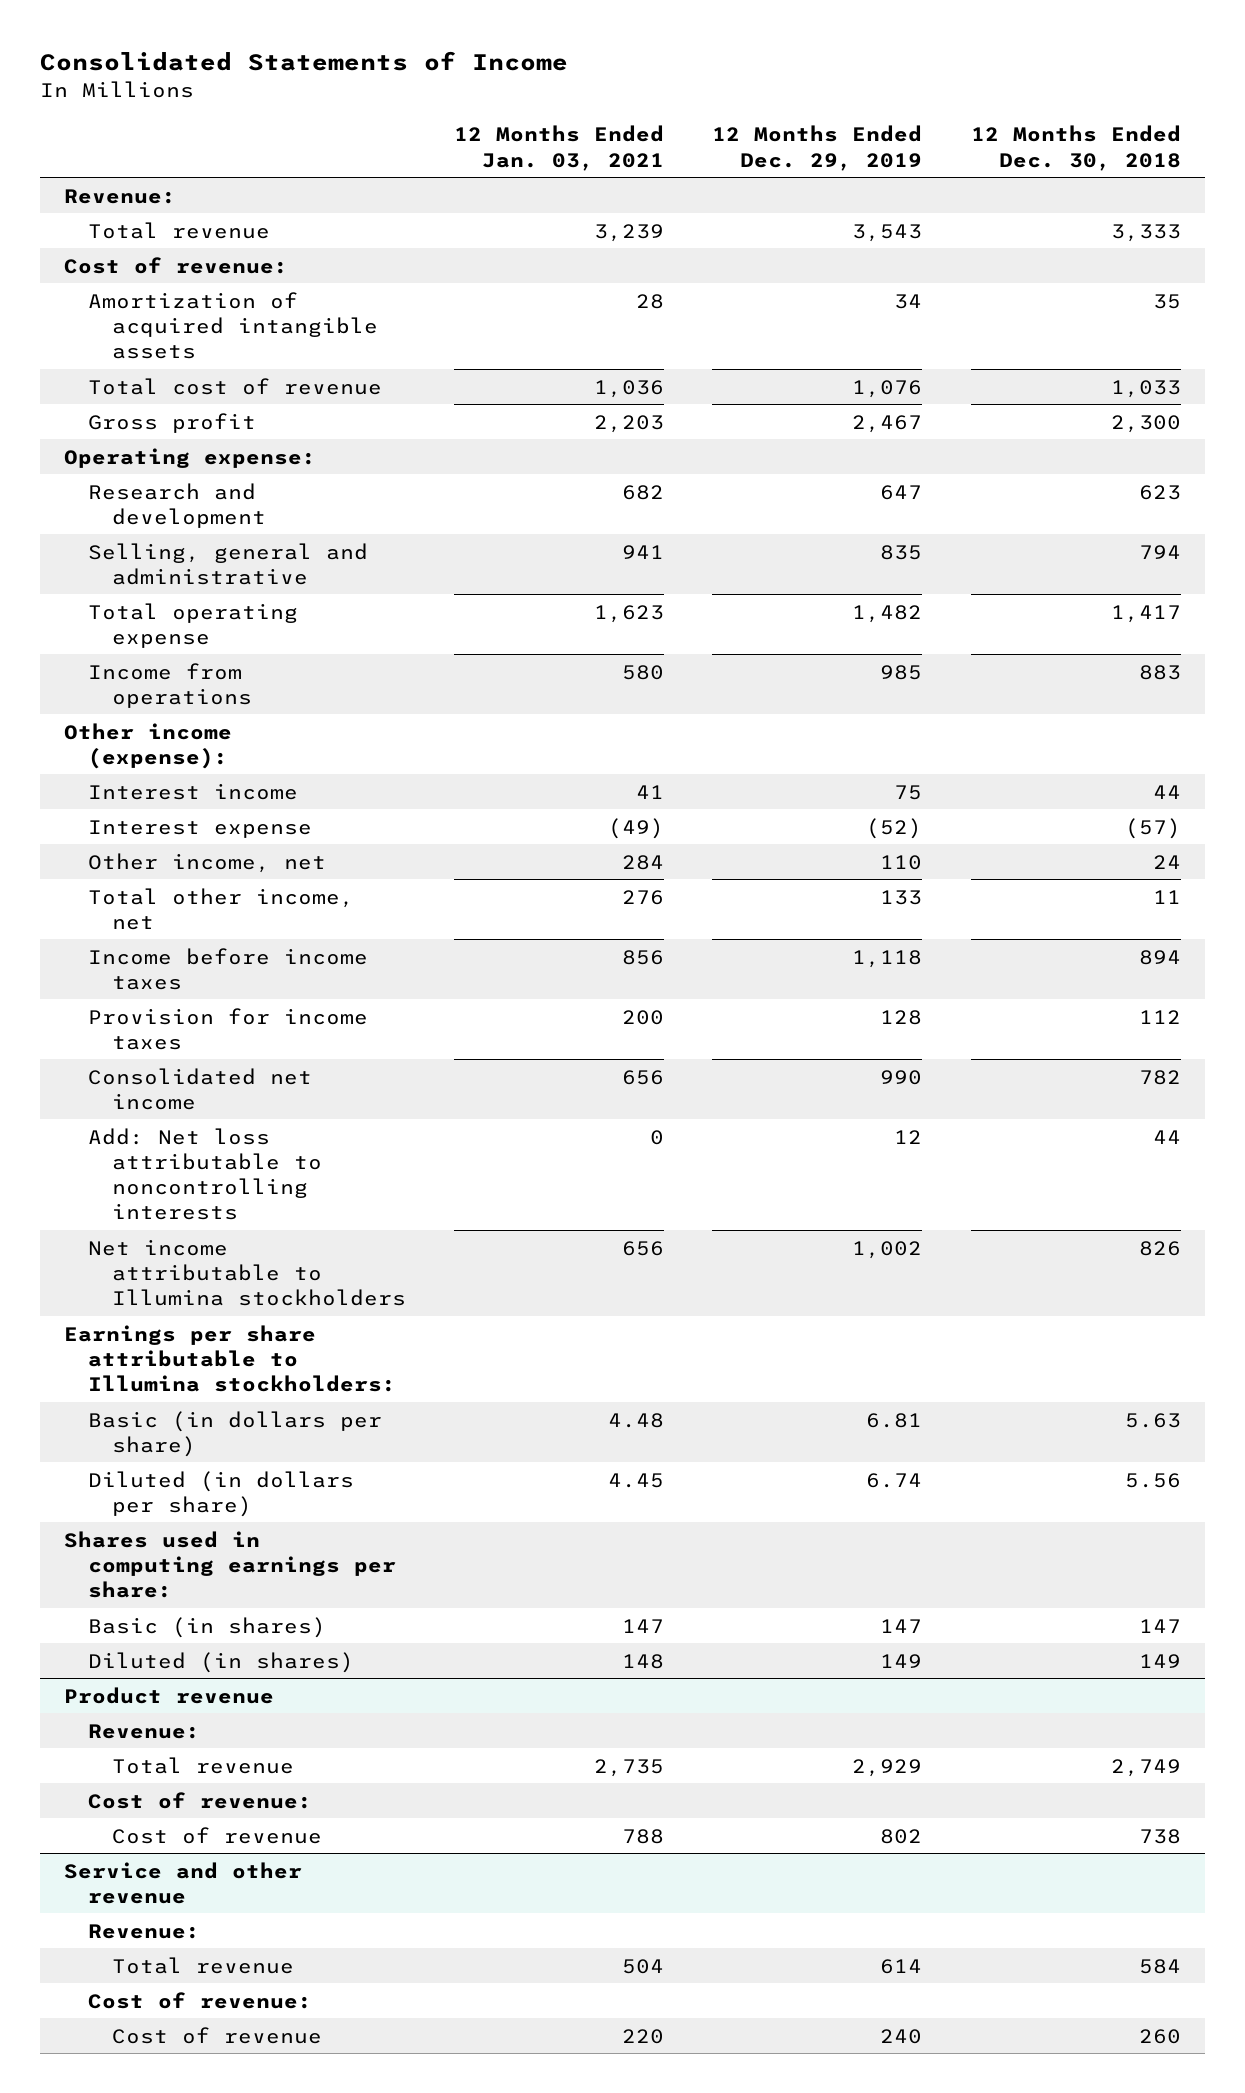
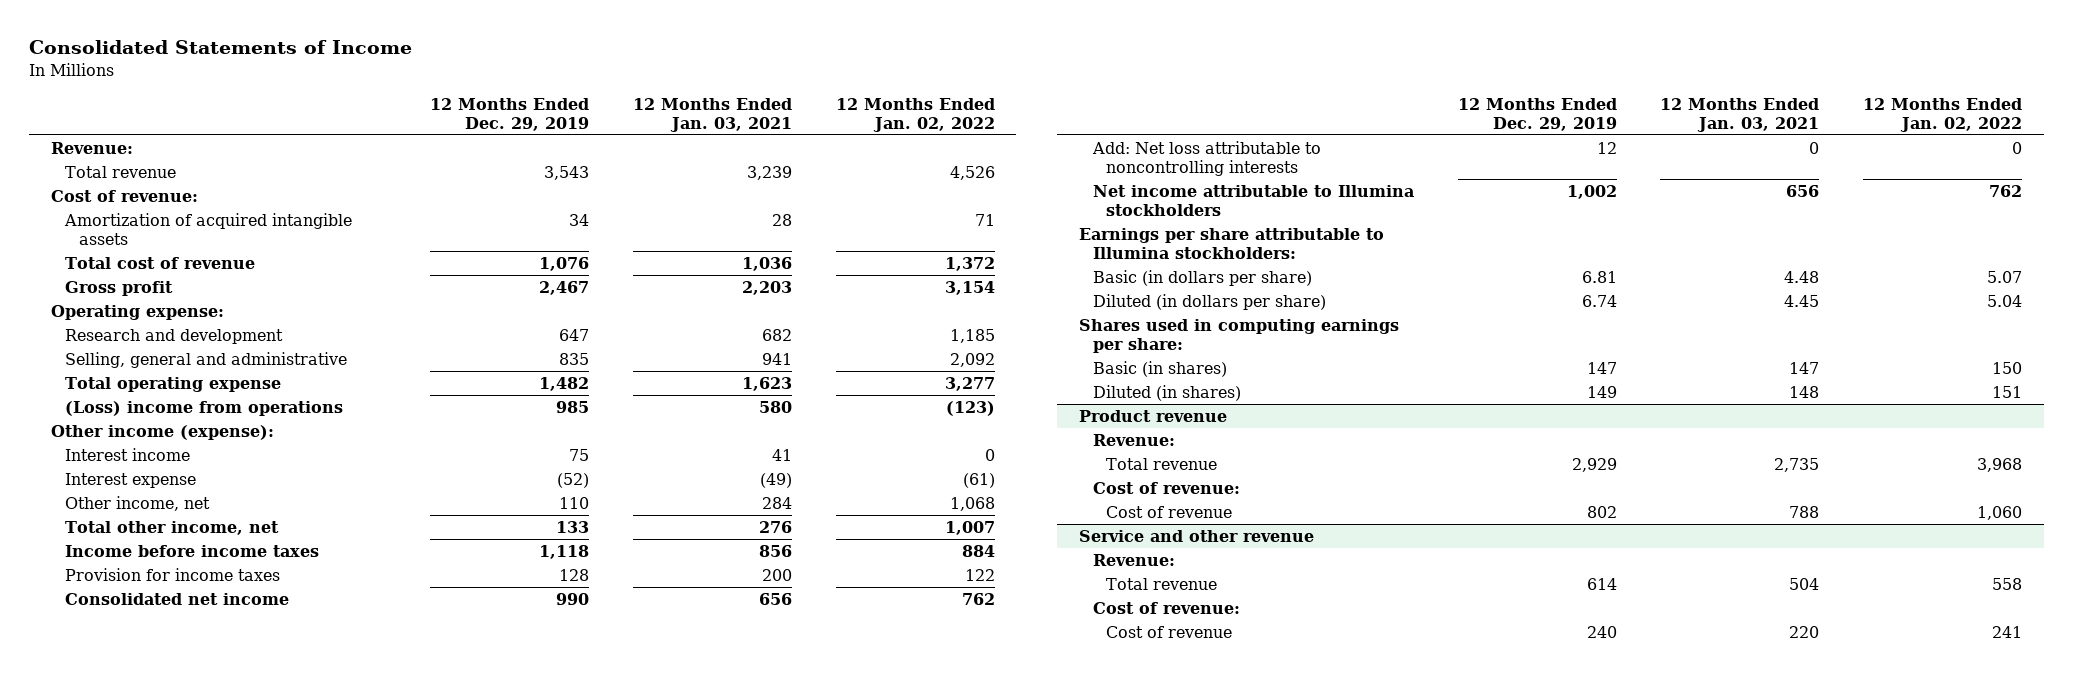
[970,125,1181,171] 12 Months Ended Dec. 30, 2018 -> none
none -> [835,98,995,133] 12 Months Ended Jan. 02, 2022
[87,662,252,708] Income from operations -> [64,400,343,416] (Loss) income from operations

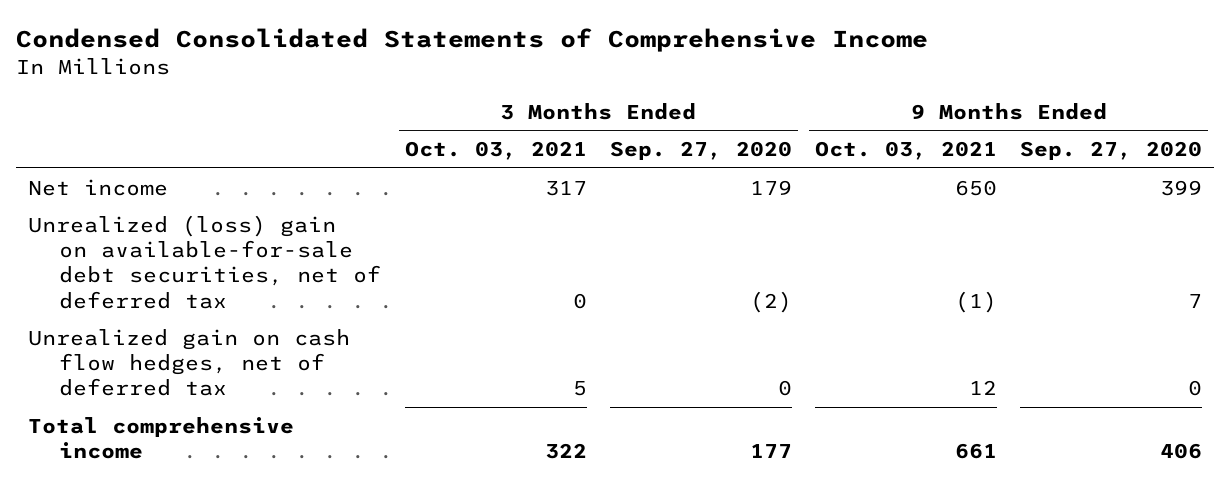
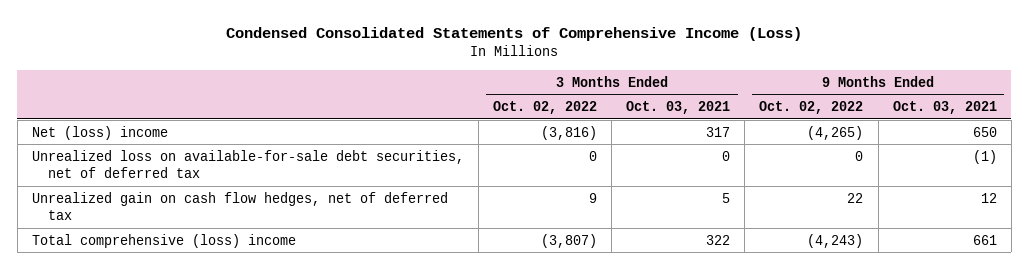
[16,27,929,52] Condensed Consolidated Statements of Comprehensive Income -> [226,27,803,42] Condensed Consolidated Statements of Comprehensive Income (Loss)
[609,141,792,161] Sep. 27, 2020 -> none
[1020,141,1203,161] Sep. 27, 2020 -> none
none -> [493,101,598,115] Oct. 02, 2022
none -> [759,101,864,115] Oct. 02, 2022
[27,178,168,196] Net income -> [31,125,168,140] Net (loss) income
[27,214,382,309] Unrealized (loss) gain on available-for-sale debt securities, net of deferred tax -> [31,149,464,178] Unrealized loss on available-for-sale debt securities, net of deferred tax
[27,416,294,459] Total comprehensive income -> [31,233,296,248] Total comprehensive (loss) income

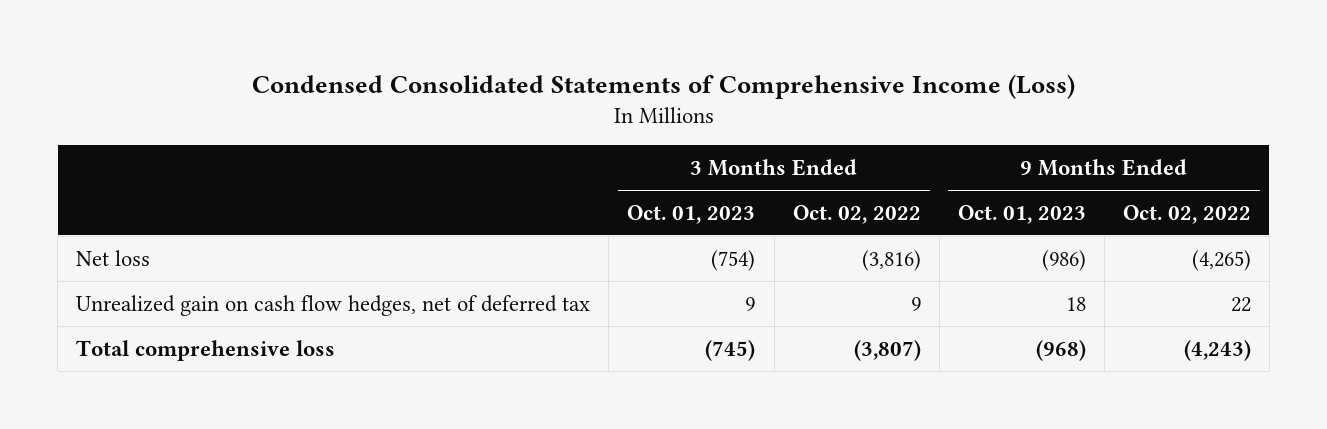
[626,101,731,115] Oct. 03, 2021 -> none
[892,101,997,115] Oct. 03, 2021 -> none
none -> [627,204,756,224] Oct. 01, 2023
none -> [957,204,1086,224] Oct. 01, 2023
[31,149,464,178] Unrealized loss on available-for-sale debt securities, net of deferred tax -> none
[31,125,168,140] Net (loss) income -> [76,249,151,266] Net loss
[31,233,296,248] Total comprehensive (loss) income -> [76,339,336,361] Total comprehensive loss

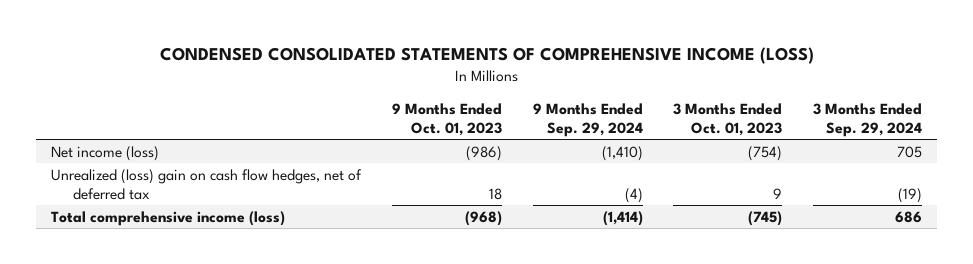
[251,73,1075,99] Condensed Consolidated Statements of Comprehensive Income (Loss) -> [159,47,814,65] CONDENSED CONSOLIDATED STATEMENTS OF COMPREHENSIVE INCOME (LOSS)
[792,204,921,224] Oct. 02, 2022 -> none
[1122,204,1251,224] Oct. 02, 2022 -> none
none -> [532,103,643,137] 9 Months Ended Sep. 29, 2024
none -> [812,103,922,137] 3 Months Ended Sep. 29, 2024
[76,249,151,266] Net loss -> [51,145,160,161] Net income (loss)
[76,294,591,316] Unrealized gain on cash flow hedges, net of deferred tax -> [51,168,363,200] Unrealized (loss) gain on cash flow hedges, net of deferred tax
[76,339,336,361] Total comprehensive loss -> [51,210,286,226] Total comprehensive income (loss)

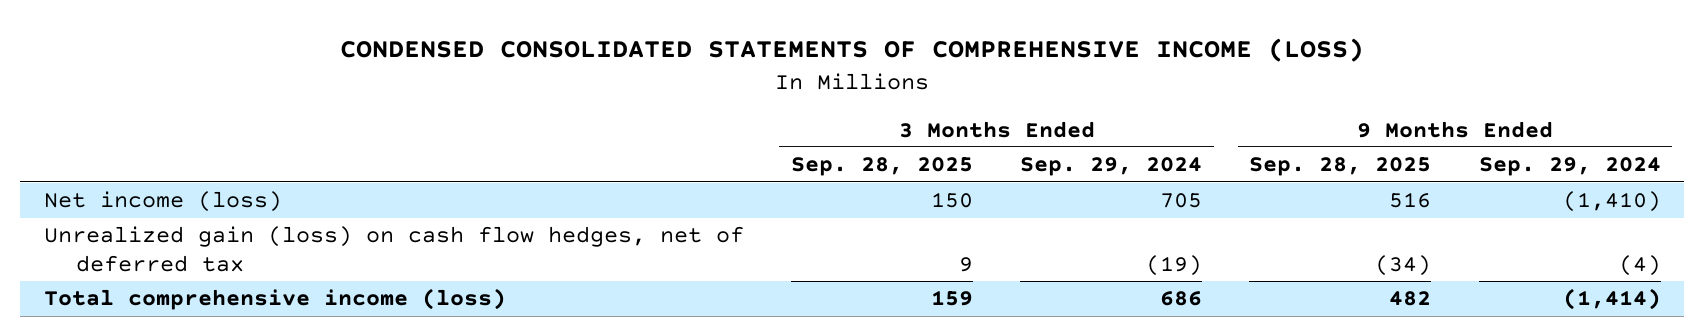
[391,103,502,136] 9 Months Ended Oct. 01, 2023 -> none
[673,103,783,136] 3 Months Ended Oct. 01, 2023 -> none
none -> [791,157,974,177] Sep. 28, 2025
none -> [1249,157,1432,177] Sep. 28, 2025
[51,168,363,200] Unrealized (loss) gain on cash flow hedges, net of deferred tax -> [43,226,744,272] Unrealized gain (loss) on cash flow hedges, net of deferred tax

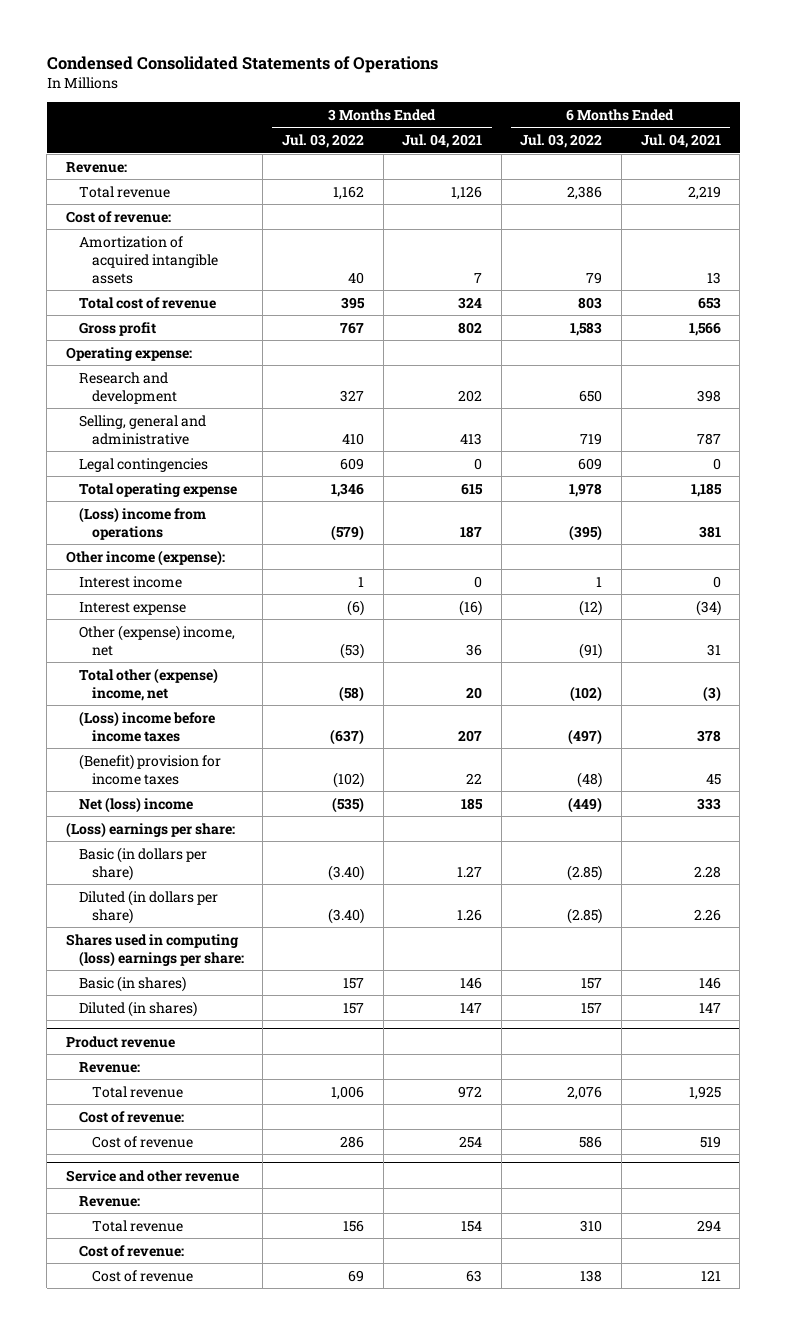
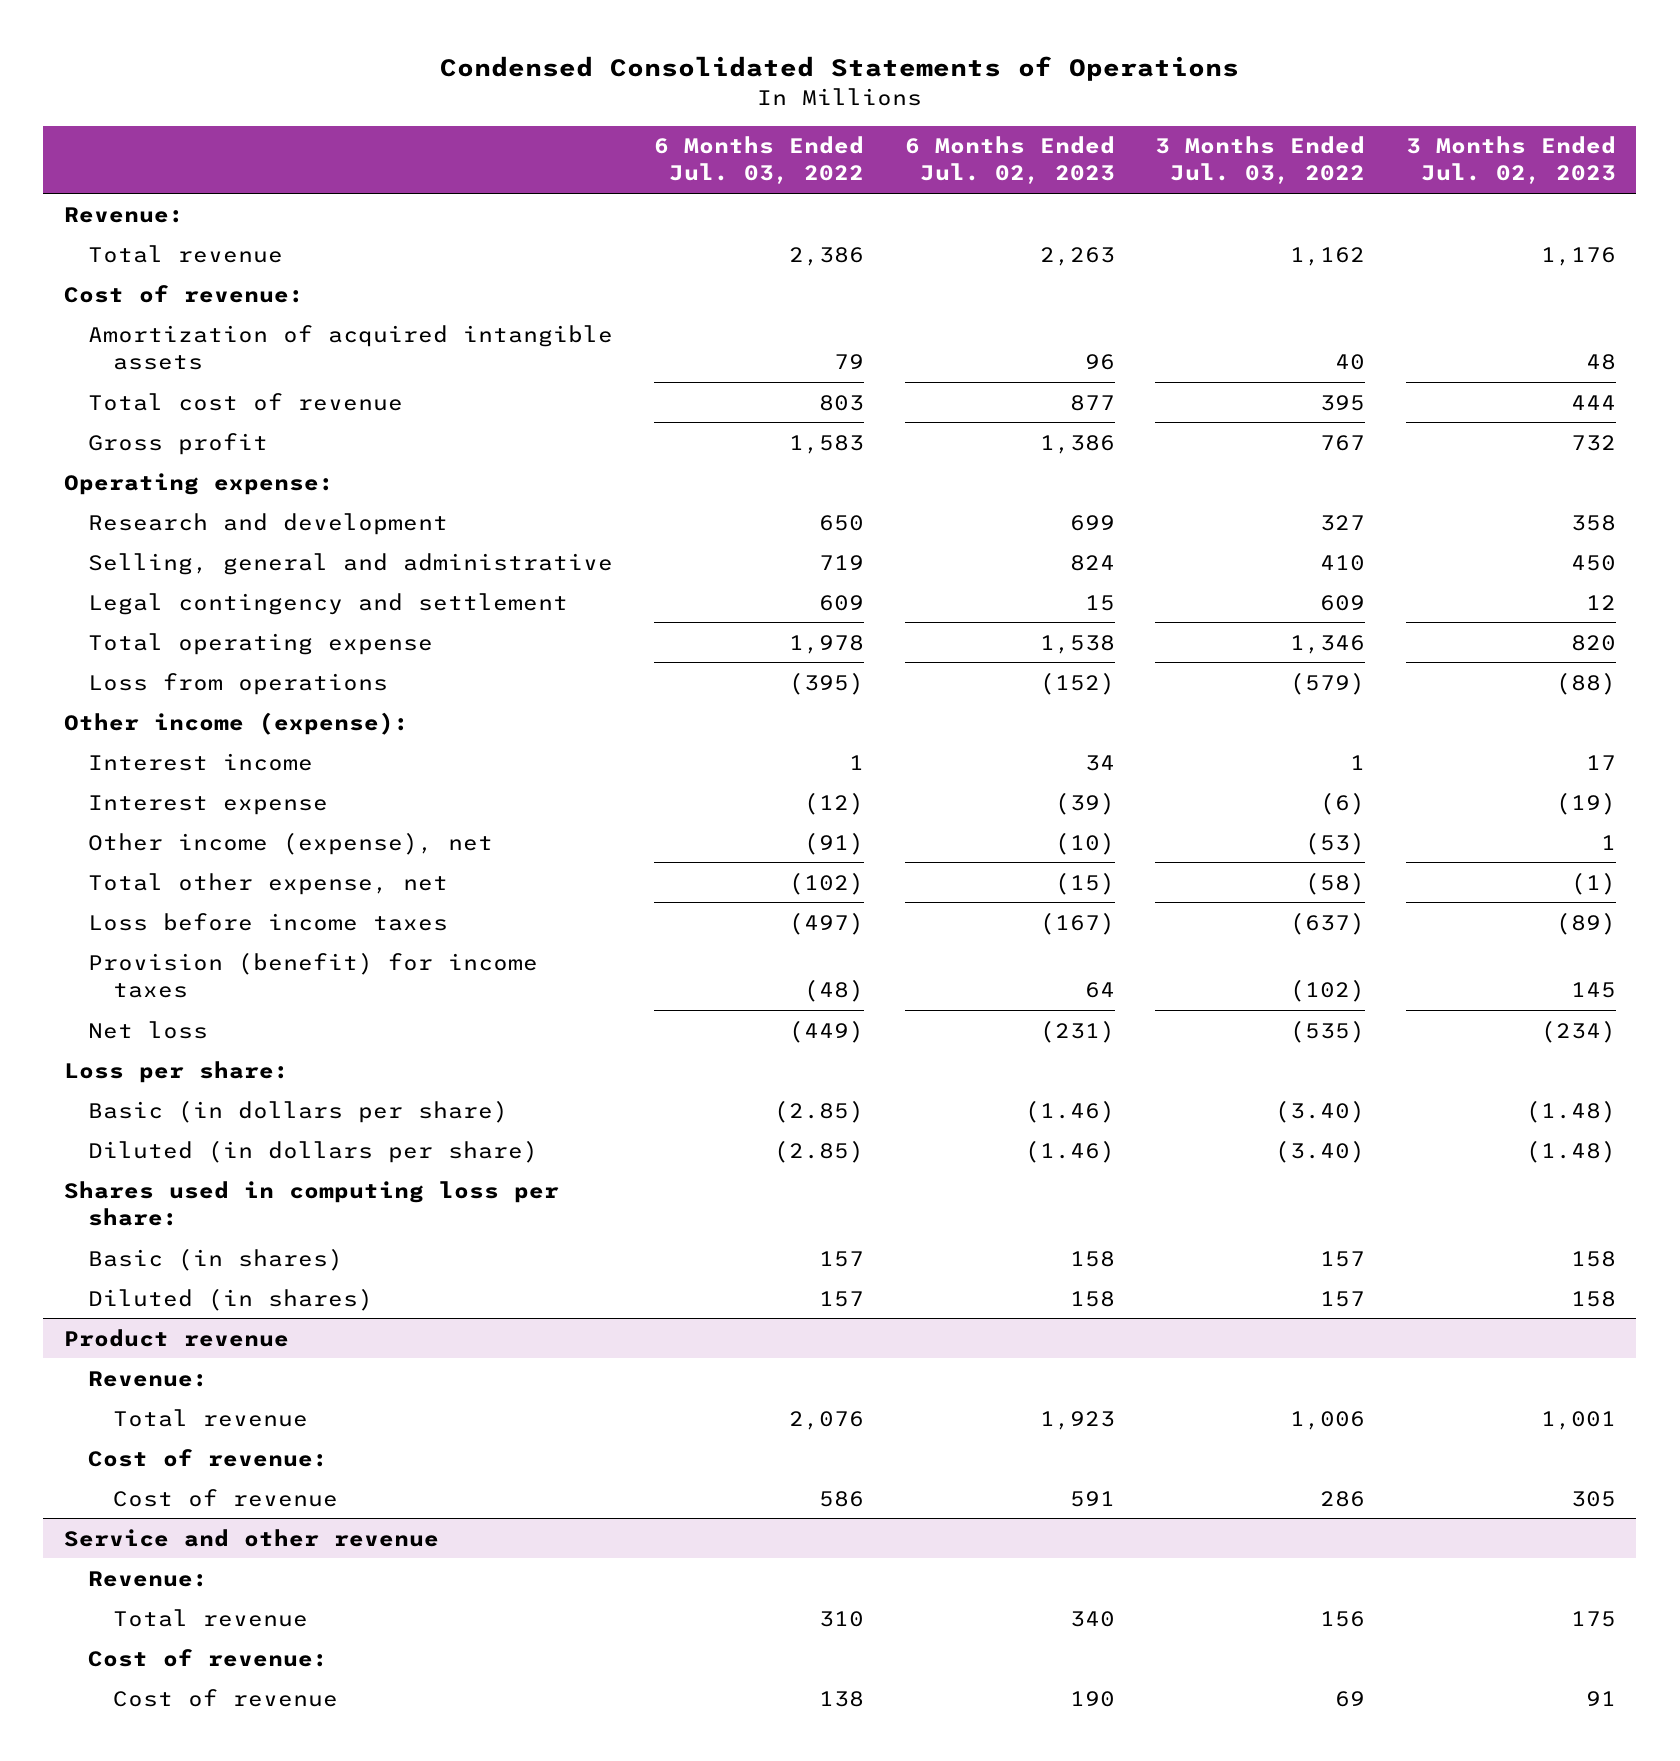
[402,134,483,149] Jul. 04, 2021 -> none
[640,134,721,149] Jul. 04, 2021 -> none
none -> [904,136,1115,185] 6 Months Ended Jul. 02, 2023
none -> [1405,136,1616,185] 3 Months Ended Jul. 02, 2023
[78,457,208,472] Legal contingencies -> [88,592,569,615] Legal contingency and settlement
[78,506,206,540] (Loss) income from operations -> [88,672,389,695] Loss from operations
[78,624,235,656] Other (expense) income, net -> [88,831,494,855] Other income (expense), net
[78,667,218,701] Total other (expense) income, net -> [88,872,449,895] Total other expense, net
[78,710,215,742] (Loss) income before income taxes -> [88,912,449,931] Loss before income taxes
[78,753,221,785] (Benefit) provision for income taxes -> [88,951,539,998] Provision (benefit) for income taxes
[78,796,193,813] Net (loss) income -> [88,1020,209,1039] Net loss
[65,821,235,838] (Loss) earnings per share: -> [63,1060,289,1083] Loss per share:
[65,933,244,967] Shares used in computing (loss) earnings per share: -> [63,1180,559,1226] Shares used in computing loss per share:

